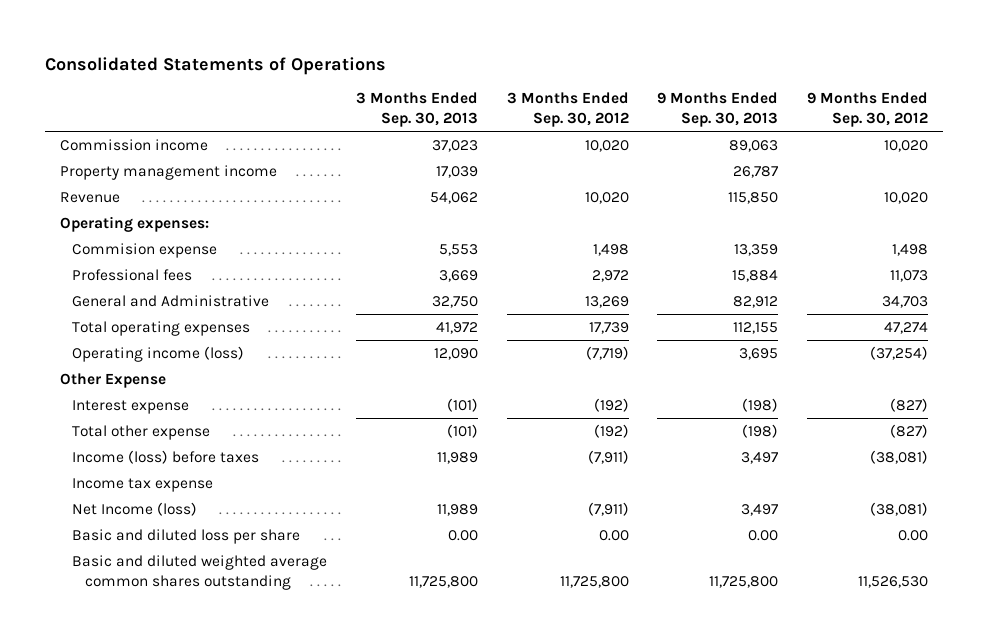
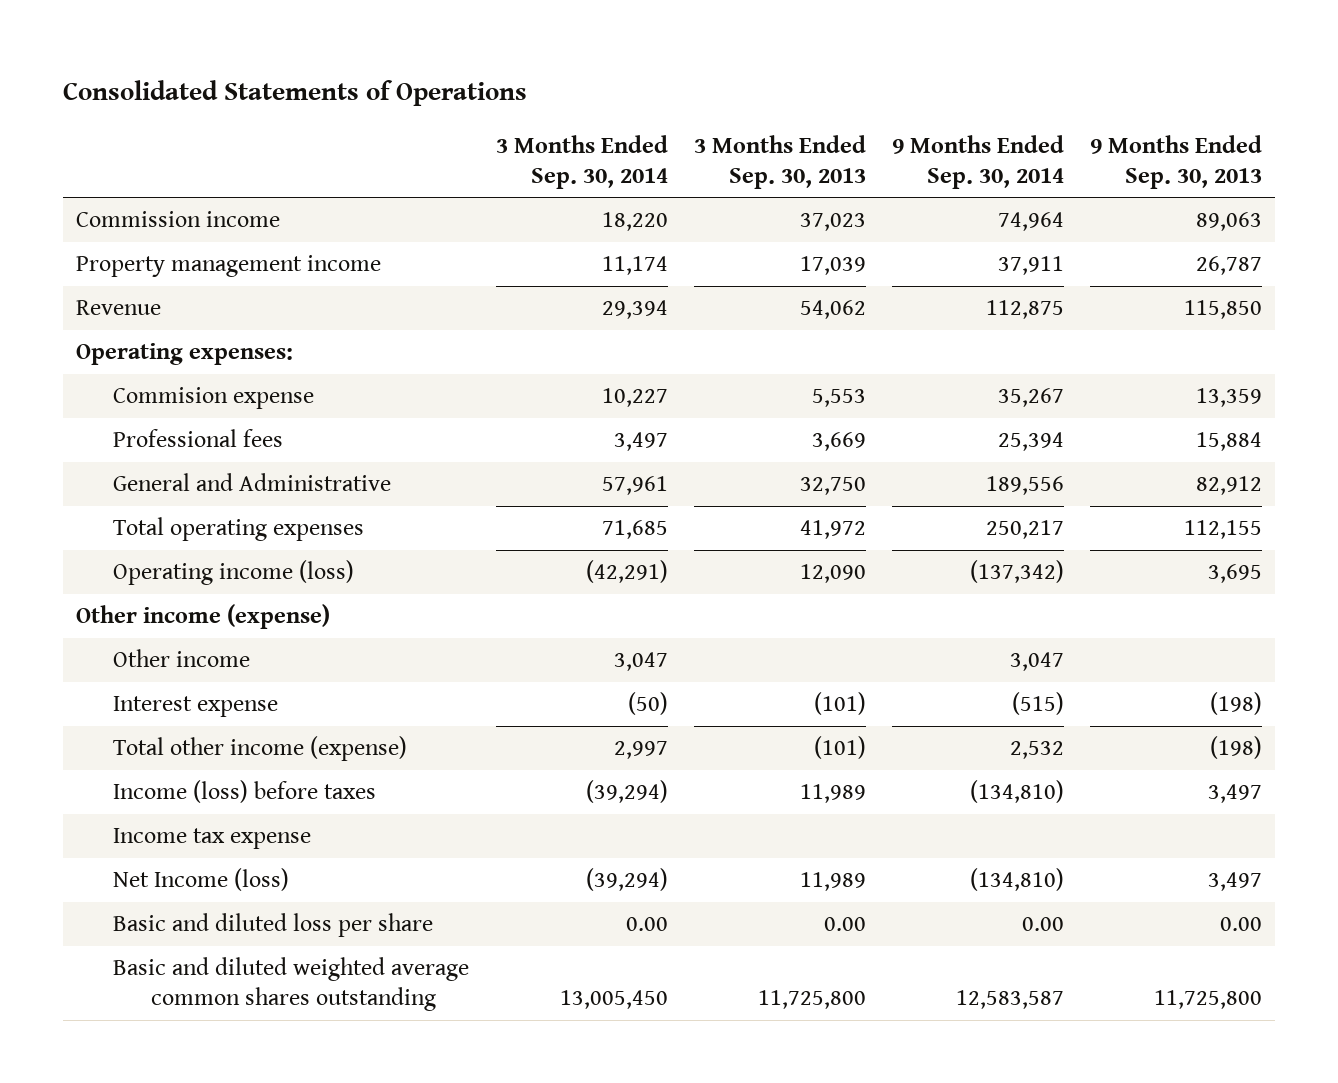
[506,91,629,128] 3 Months Ended Sep. 30, 2012 -> none
[807,91,929,128] 9 Months Ended Sep. 30, 2012 -> none
none -> [495,134,668,189] 3 Months Ended Sep. 30, 2014
none -> [891,134,1064,189] 9 Months Ended Sep. 30, 2014
[59,372,166,388] Other Expense -> [76,604,331,630] Other income (expense)
none -> [113,649,251,668] Other income
[72,424,211,440] Total other expense -> [113,736,408,762] Total other income (expense)

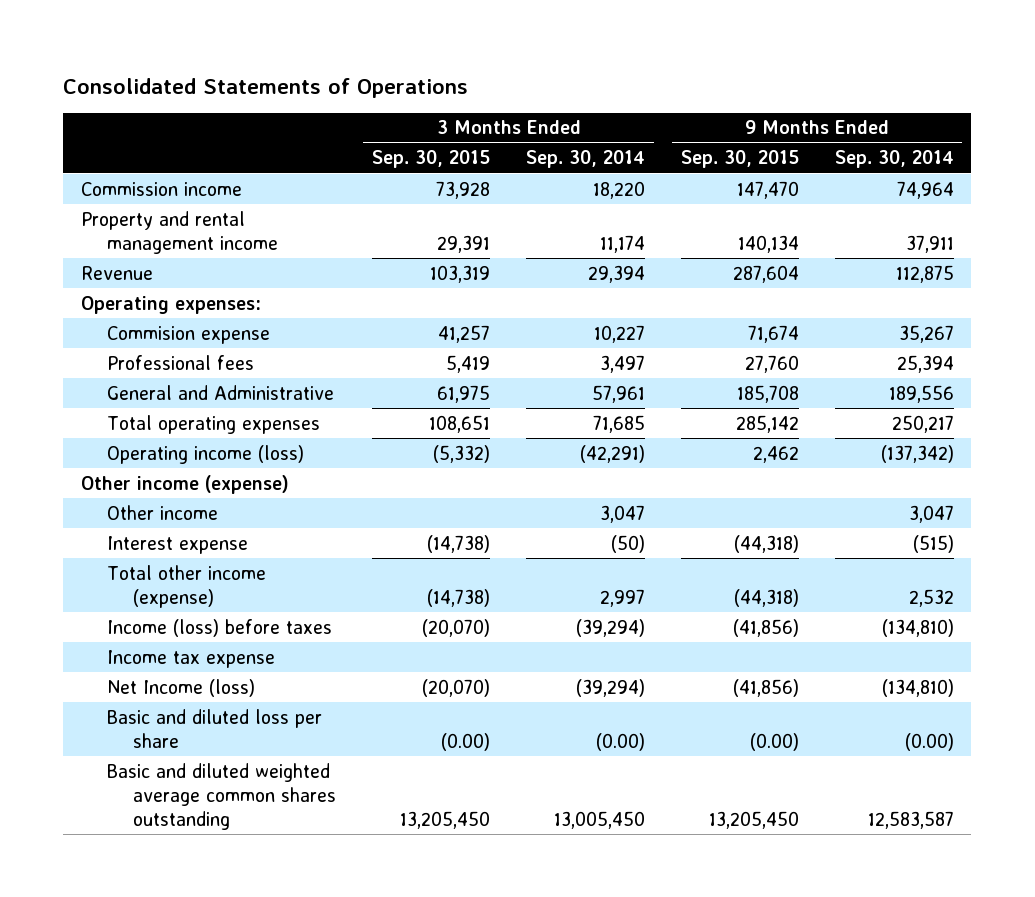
[693,134,866,189] 3 Months Ended Sep. 30, 2013 -> none
[1090,134,1263,189] 9 Months Ended Sep. 30, 2013 -> none
none -> [372,150,491,169] Sep. 30, 2015
none -> [680,150,799,169] Sep. 30, 2015
[76,255,382,278] Property management income -> [81,210,279,254] Property and rental management income
[625,917,668,932] 0.00 -> [595,732,645,751] (0.00)
[1021,917,1064,932] 0.00 -> [904,732,954,751] (0.00)

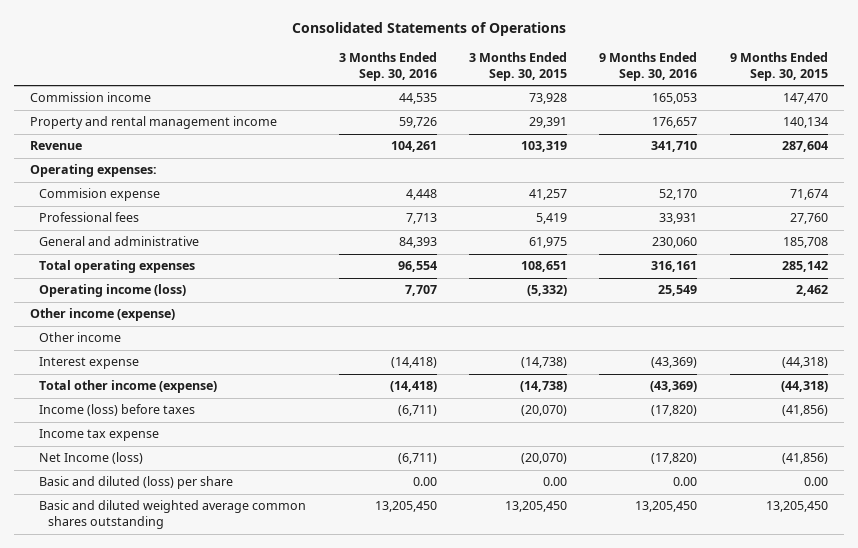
[525,150,645,169] Sep. 30, 2014 -> none
[834,150,954,169] Sep. 30, 2014 -> none
none -> [338,51,437,81] 3 Months Ended Sep. 30, 2016
none -> [599,51,698,81] 9 Months Ended Sep. 30, 2016
[107,384,335,400] General and Administrative -> [39,236,200,247] General and administrative
[107,708,323,748] Basic and diluted loss per share -> [39,476,234,490] Basic and diluted (loss) per share
[441,732,491,751] (0.00) -> [542,477,567,487] 0.00
[749,732,799,751] (0.00) -> [803,477,828,487] 0.00

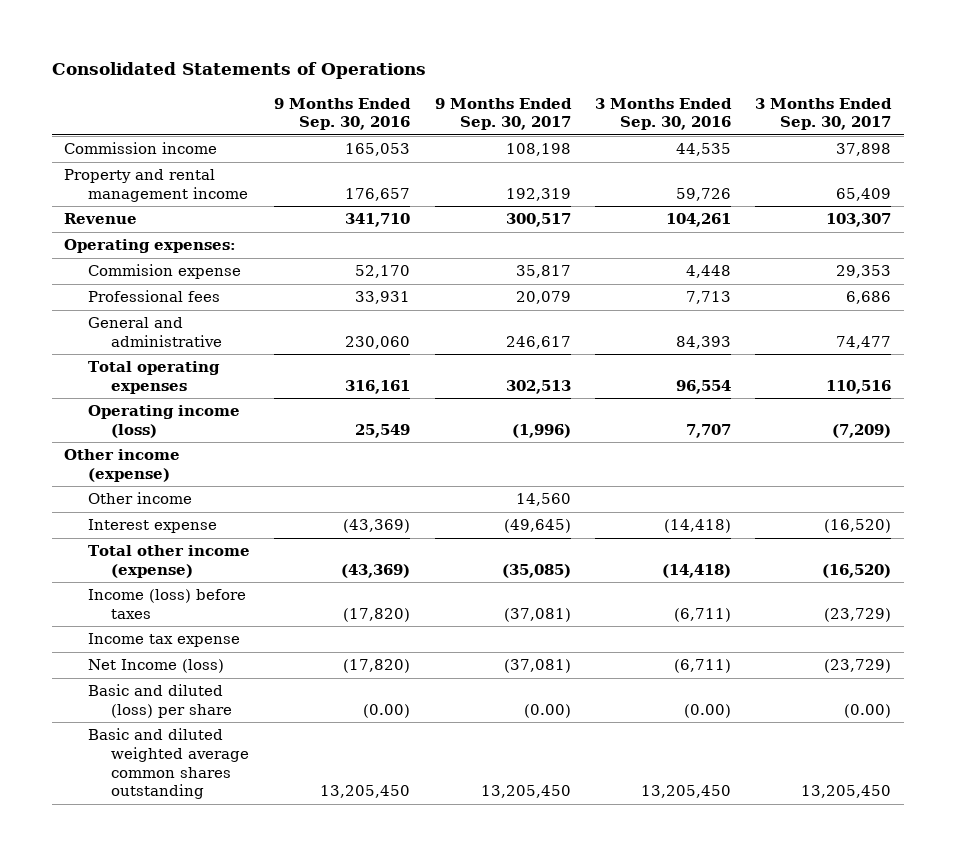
[468,51,567,81] 3 Months Ended Sep. 30, 2015 -> none
[729,51,828,81] 9 Months Ended Sep. 30, 2015 -> none
none -> [434,97,572,131] 9 Months Ended Sep. 30, 2017
none -> [755,97,893,131] 3 Months Ended Sep. 30, 2017
[412,477,437,487] 0.00 -> [683,703,731,718] (0.00)
[673,477,698,487] 0.00 -> [363,703,411,718] (0.00)

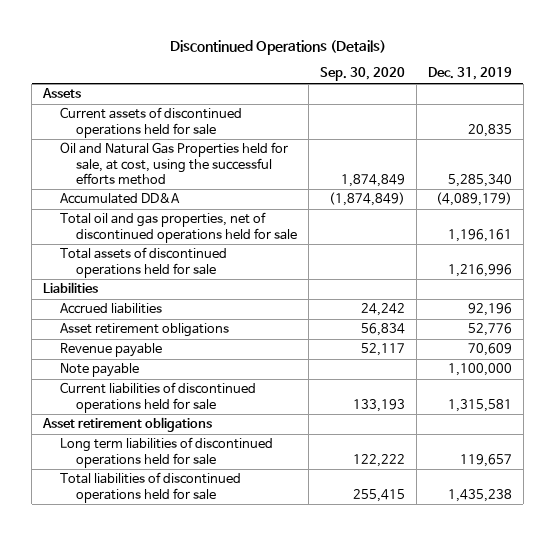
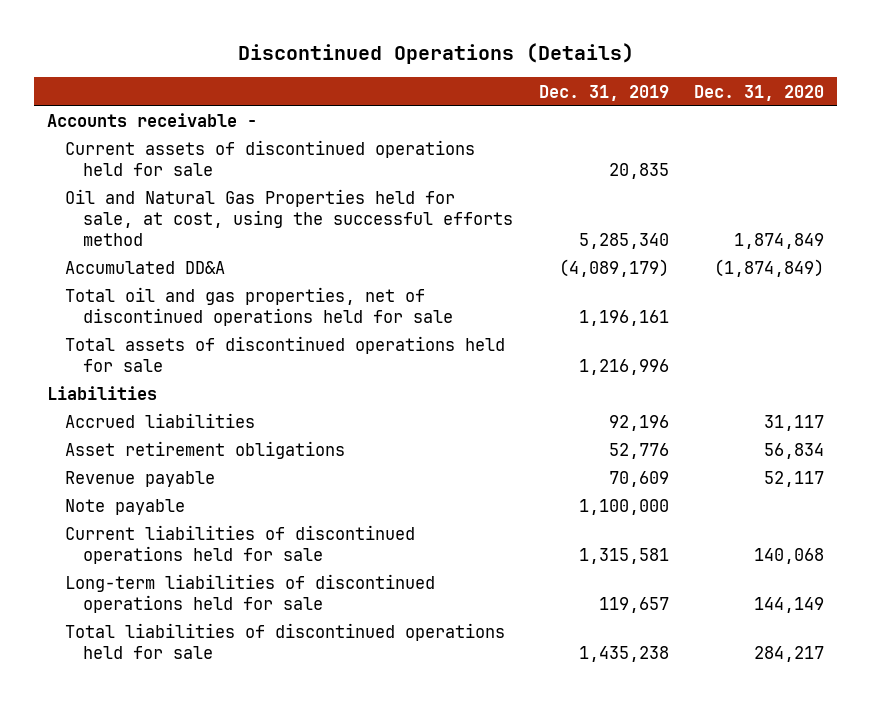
[319,67,405,82] Sep. 30, 2020 -> none
none -> [694,84,825,101] Dec. 31, 2020
[42,88,82,99] Assets -> none
none -> [47,113,258,128] Accounts receivable -
[42,417,213,433] Asset retirement obligations -> none
[59,437,273,468] Long term liabilities of discontinued operations held for sale -> [65,574,436,614] Long-term liabilities of discontinued operations held for sale

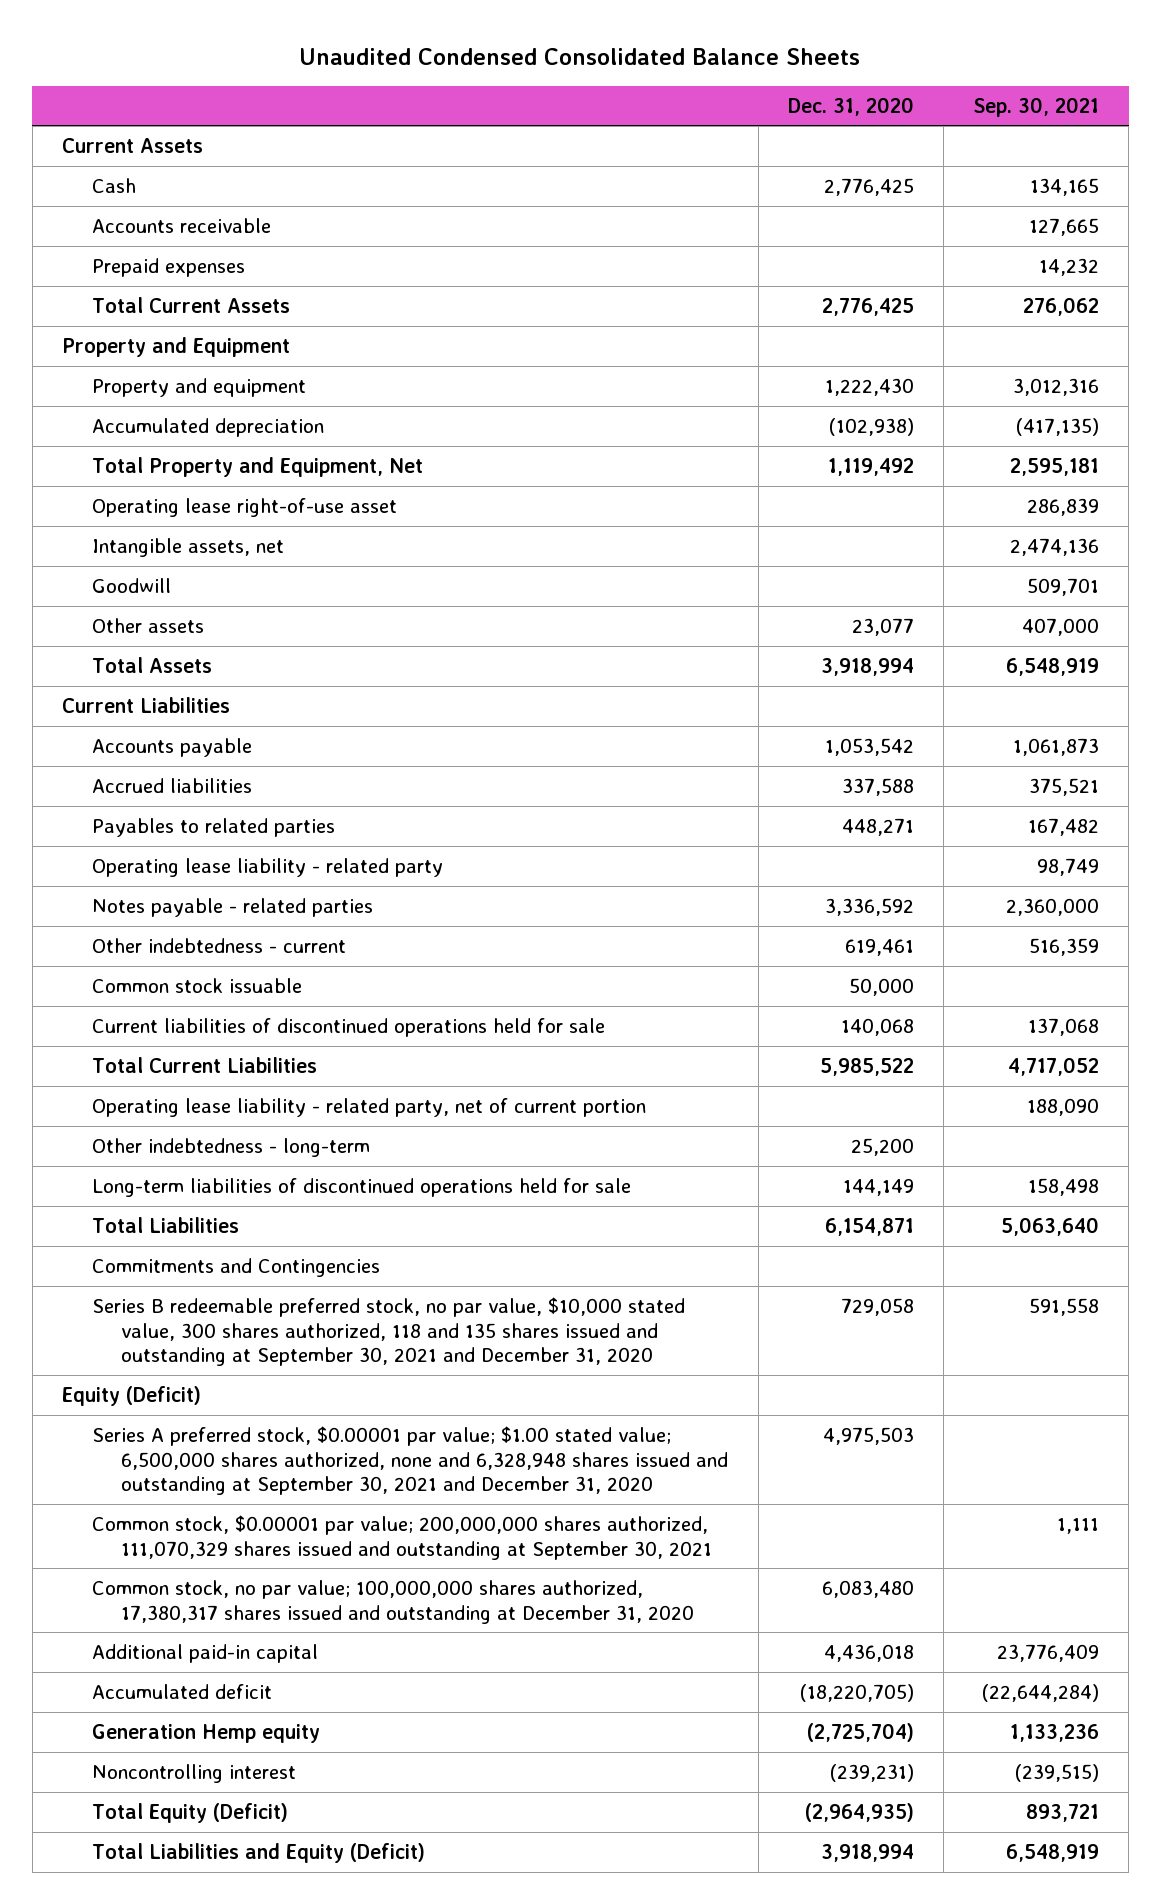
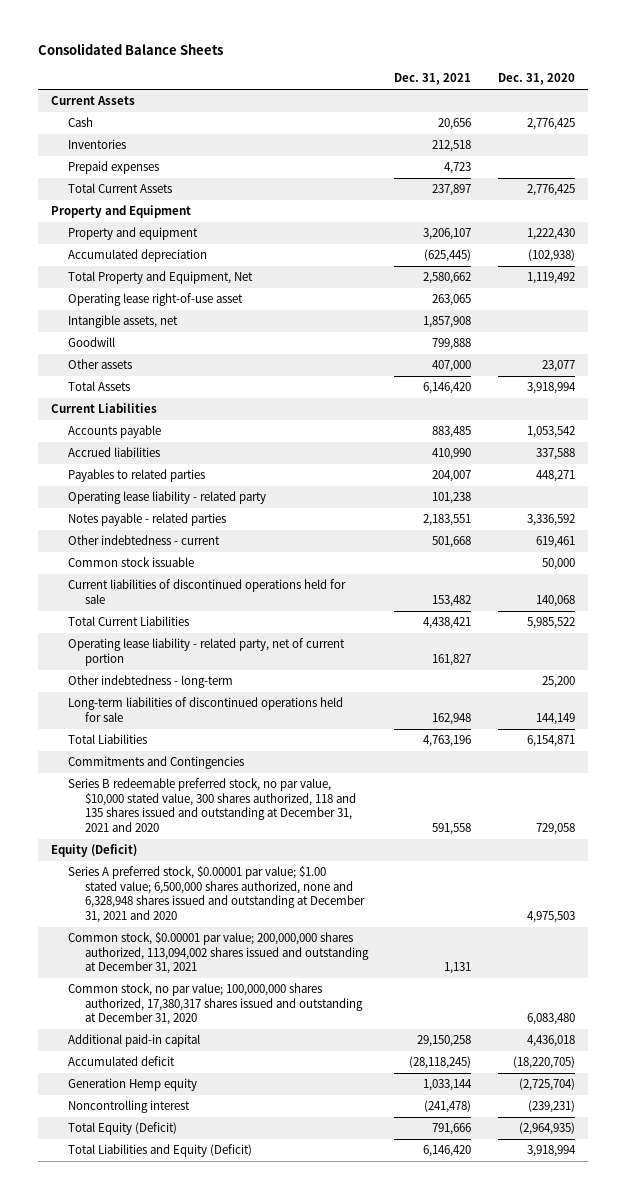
[299,47,861,65] Unaudited Condensed Consolidated Balance Sheets -> [37,43,223,56] Consolidated Balance Sheets
[973,96,1100,117] Sep. 30, 2021 -> none
none -> [394,73,472,86] Dec. 31, 2021
[91,217,271,233] Accounts receivable -> none
none -> [67,139,126,150] Inventories
[91,1296,685,1367] Series B redeemable preferred stock, no par value, $10,000 stated value, 300 shares authorized, 118 and 135 shares issued and outstanding at September 30, 2021 and December 31, 2020 -> [67,778,356,832] Series B redeemable preferred stock, no par value, $10,000 stated value, 300 shares authorized, 118 and 135 shares issued and outstanding at December 31, 2021 and 2020
[91,1425,729,1496] Series A preferred stock, $0.00001 par value; $1.00 stated value; 6,500,000 shares authorized, none and 6,328,948 shares issued and outstanding at September 30, 2021 and December 31, 2020 -> [67,866,365,923] Series A preferred stock, $0.00001 par value; $1.00 stated value; 6,500,000 shares authorized, none and 6,328,948 shares issued and outstanding at December 31, 2021 and 2020
[91,1514,713,1560] Common stock, $0.00001 par value; 200,000,000 shares authorized, 111,070,329 shares issued and outstanding at September 30, 2021 -> [67,932,369,975] Common stock, $0.00001 par value; 200,000,000 shares authorized, 113,094,002 shares issued and outstanding at December 31, 2021

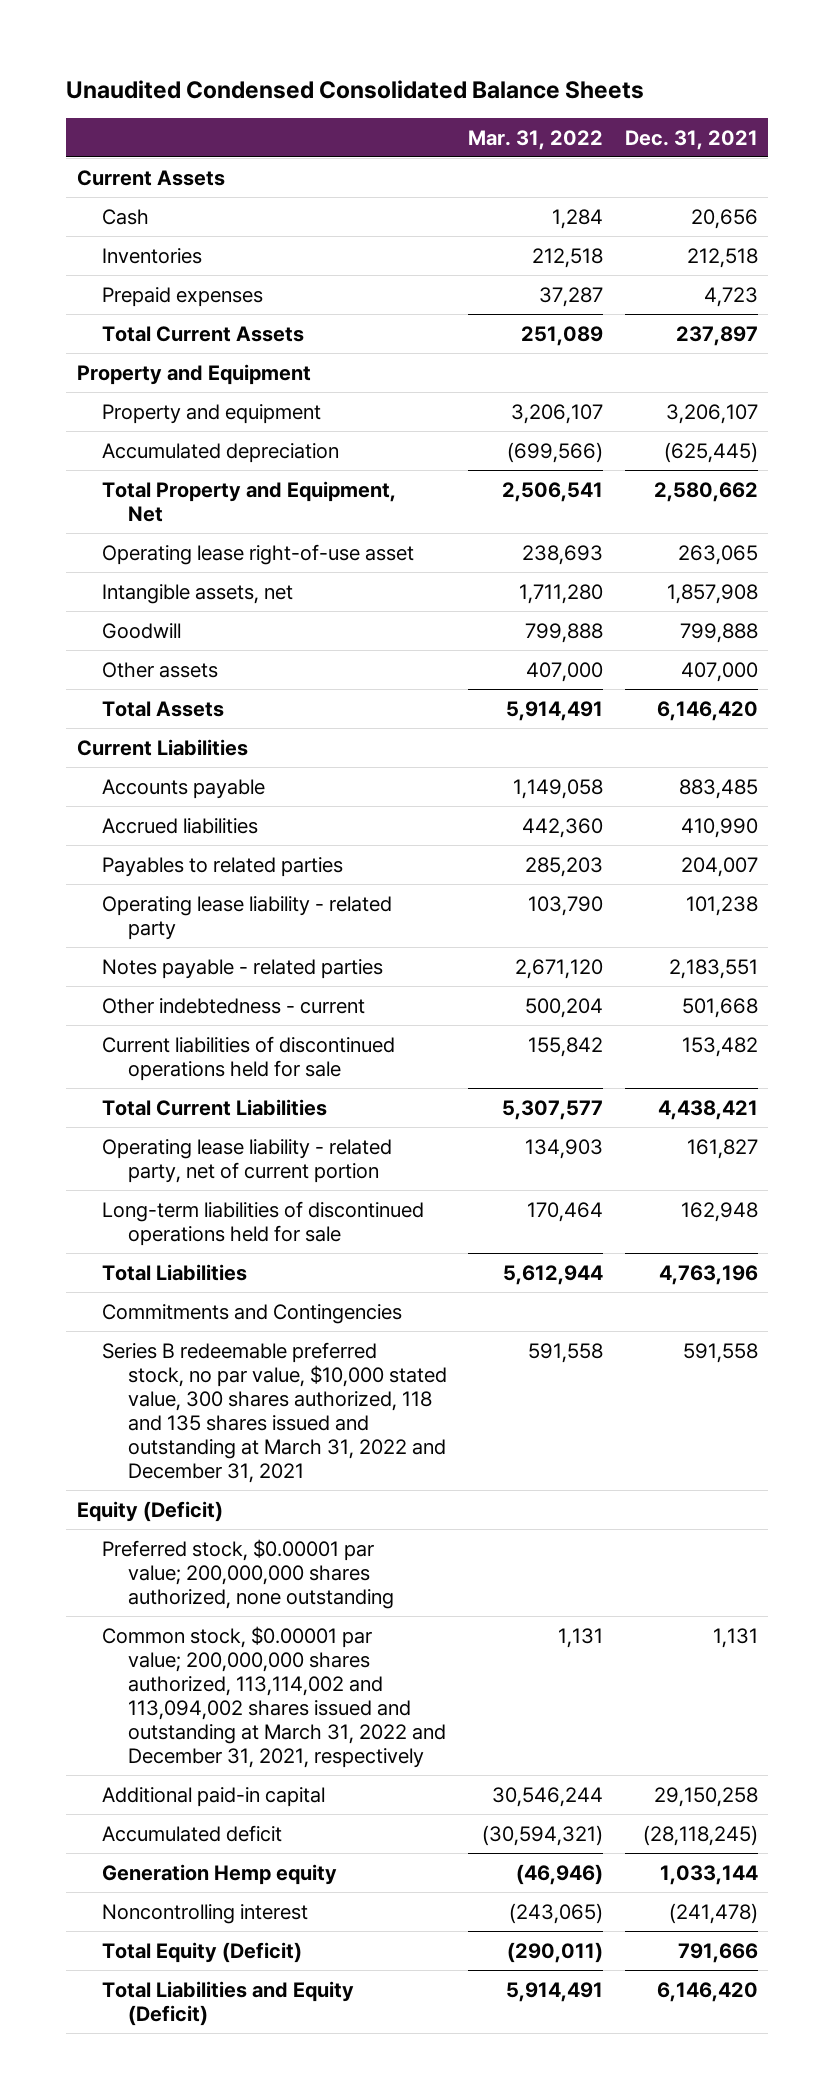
[37,43,223,56] Consolidated Balance Sheets -> [65,79,644,99] Unaudited Condensed Consolidated Balance Sheets
[497,73,575,86] Dec. 31, 2020 -> none
none -> [468,129,604,150] Mar. 31, 2022
[67,557,194,568] Common stock issuable -> none
[67,675,233,689] Other indebtedness - long-term -> none
[67,778,356,832] Series B redeemable preferred stock, no par value, $10,000 stated value, 300 shares authorized, 118 and 135 shares issued and outstanding at December 31, 2021 and 2020 -> [102,1341,447,1484] Series B redeemable preferred stock, no par value, $10,000 stated value, 300 shares authorized, 118 and 135 shares issued and outstanding at March 31, 2022 and December 31, 2021
[67,983,363,1026] Common stock, no par value; 100,000,000 shares authorized, 17,380,317 shares issued and outstanding at December 31, 2020 -> none
[67,866,365,923] Series A preferred stock, $0.00001 par value; $1.00 stated value; 6,500,000 shares authorized, none and 6,328,948 shares issued and outstanding at December 31, 2021 and 2020 -> [102,1538,394,1609] Preferred stock, $0.00001 par value; 200,000,000 shares authorized, none outstanding
[67,932,369,975] Common stock, $0.00001 par value; 200,000,000 shares authorized, 113,094,002 shares issued and outstanding at December 31, 2021 -> [102,1625,446,1769] Common stock, $0.00001 par value; 200,000,000 shares authorized, 113,114,002 and 113,094,002 shares issued and outstanding at March 31, 2022 and December 31, 2021, respectively

